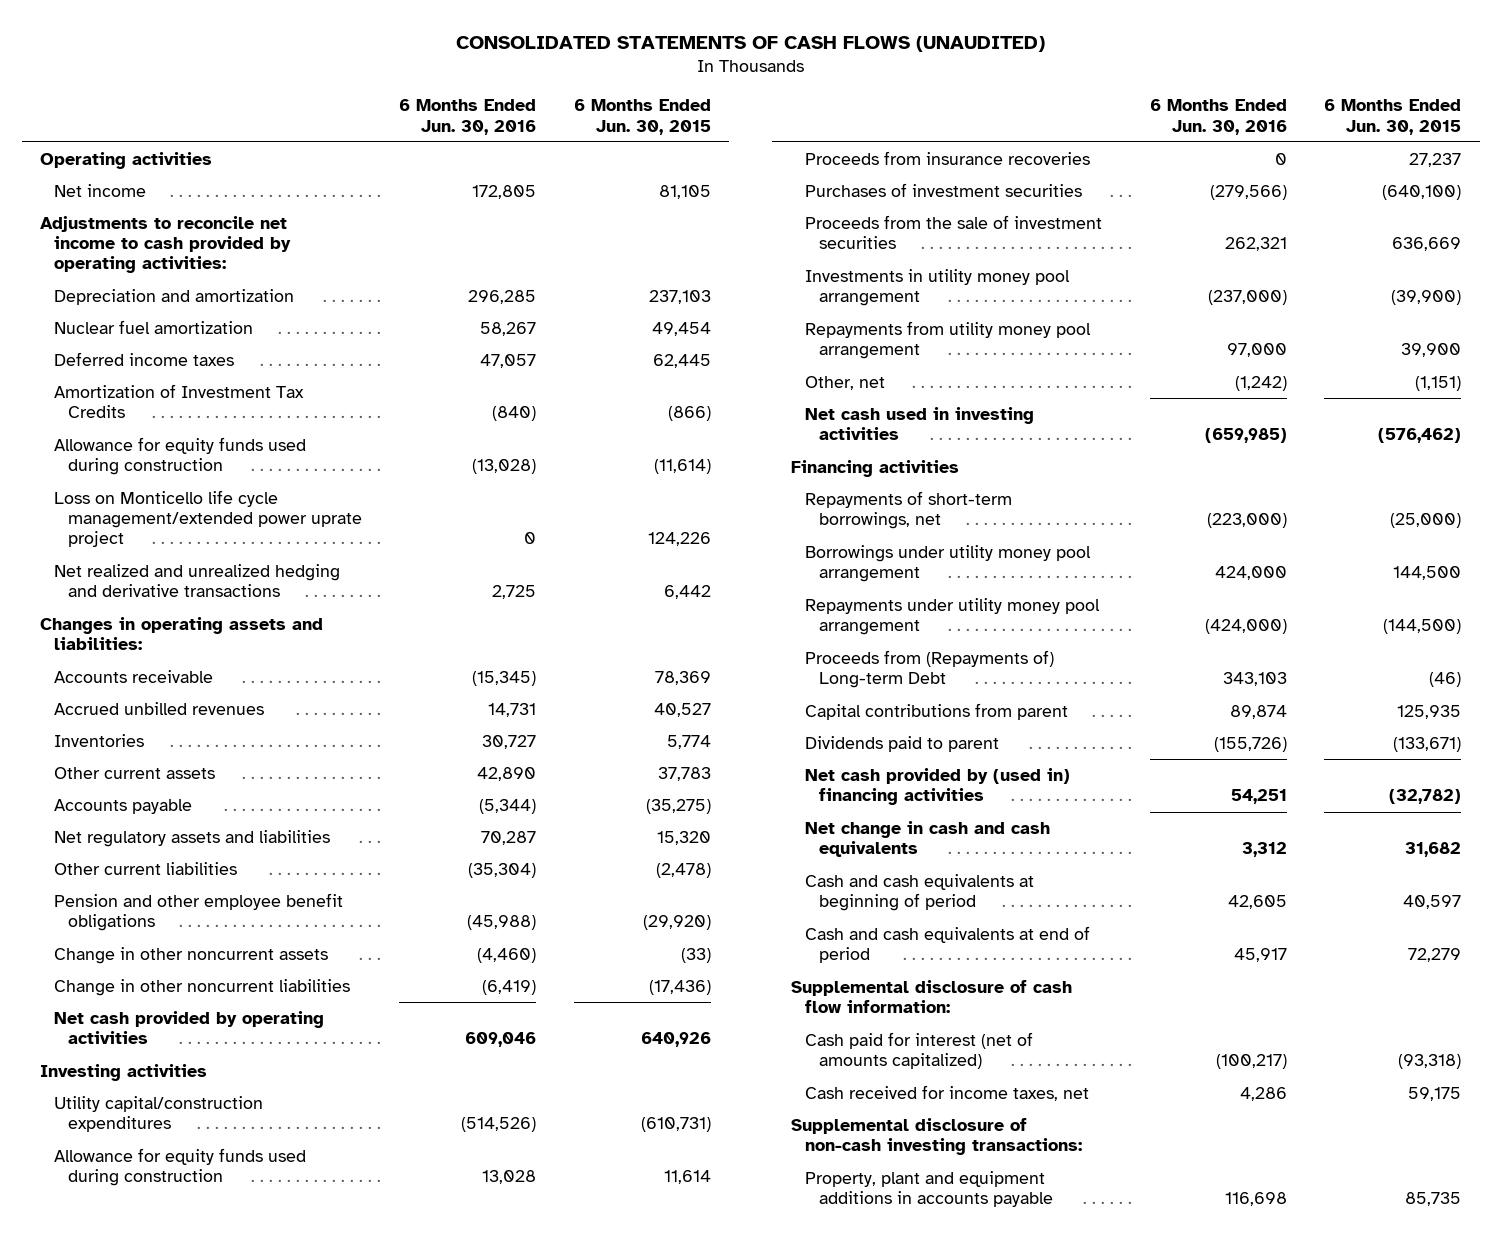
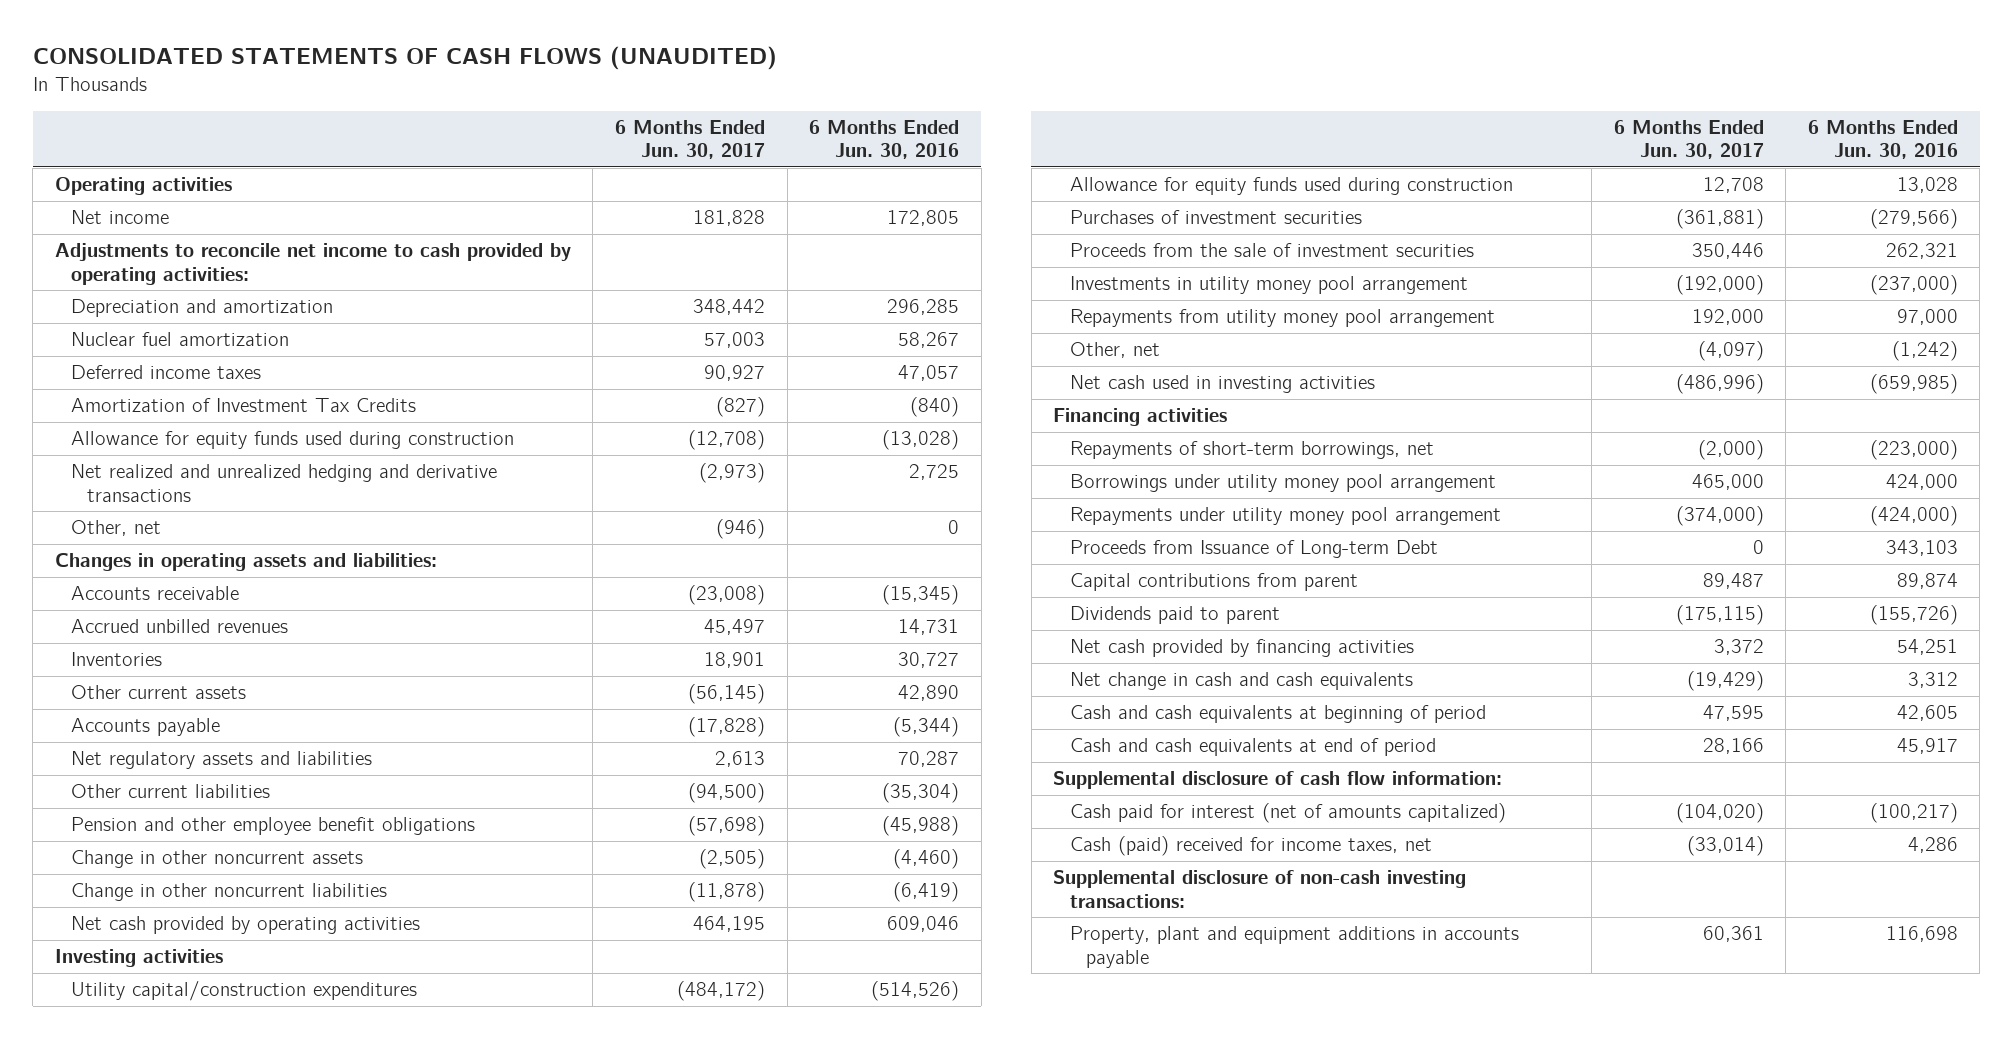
[573,99,711,135] 6 Months Ended Jun. 30, 2015 -> none
none -> [614,120,765,160] 6 Months Ended Jun. 30, 2017
[54,490,363,548] Loss on Monticello life cycle management/extended power uprate project -> none
none -> [71,520,162,537] Other, net
[805,151,1091,166] Proceeds from insurance recoveries -> none
[805,650,1055,689] Proceeds from (Repayments of) Long-term Debt -> [1069,540,1438,559] Proceeds from Issuance of Long-term Debt
[805,768,1071,806] Net cash provided by (used in) financing activities -> [1069,639,1414,658] Net cash provided by financing activities
[805,1085,1090,1102] Cash received for income taxes, net -> [1069,836,1432,857] Cash (paid) received for income taxes, net

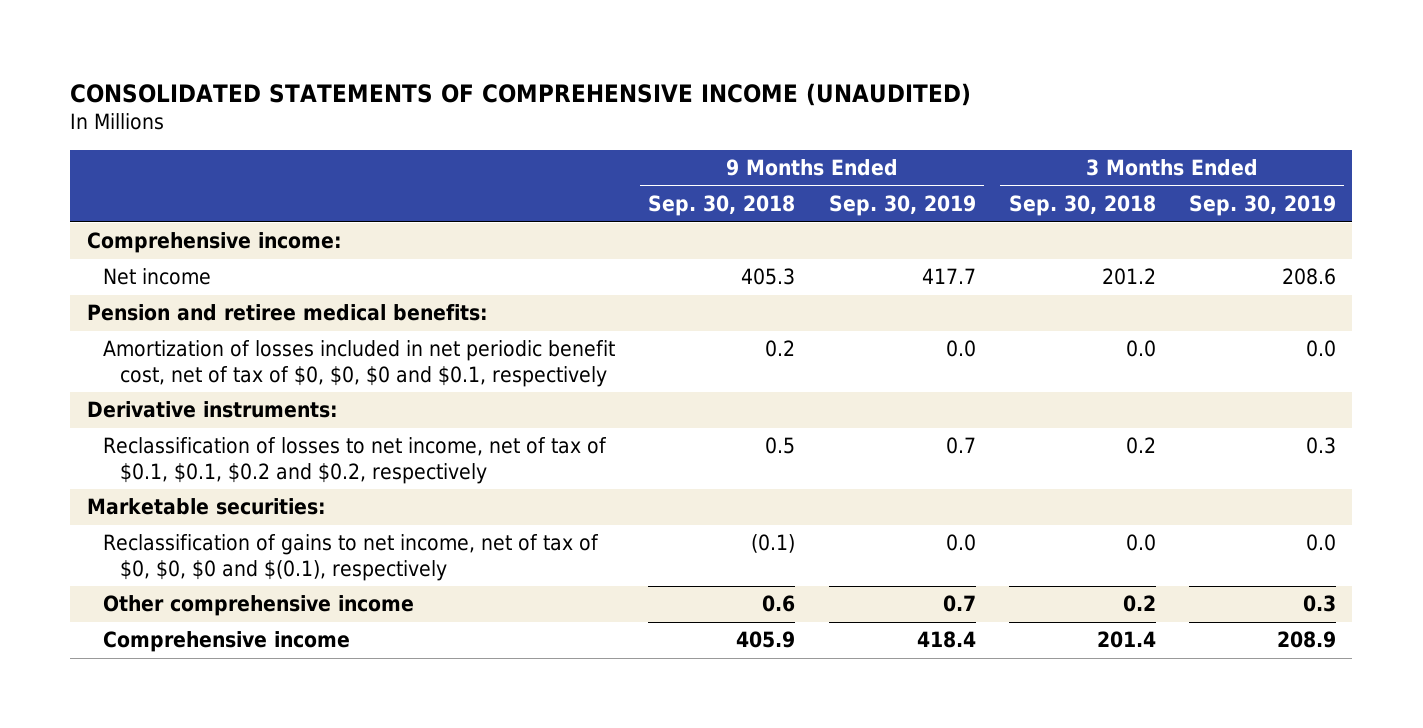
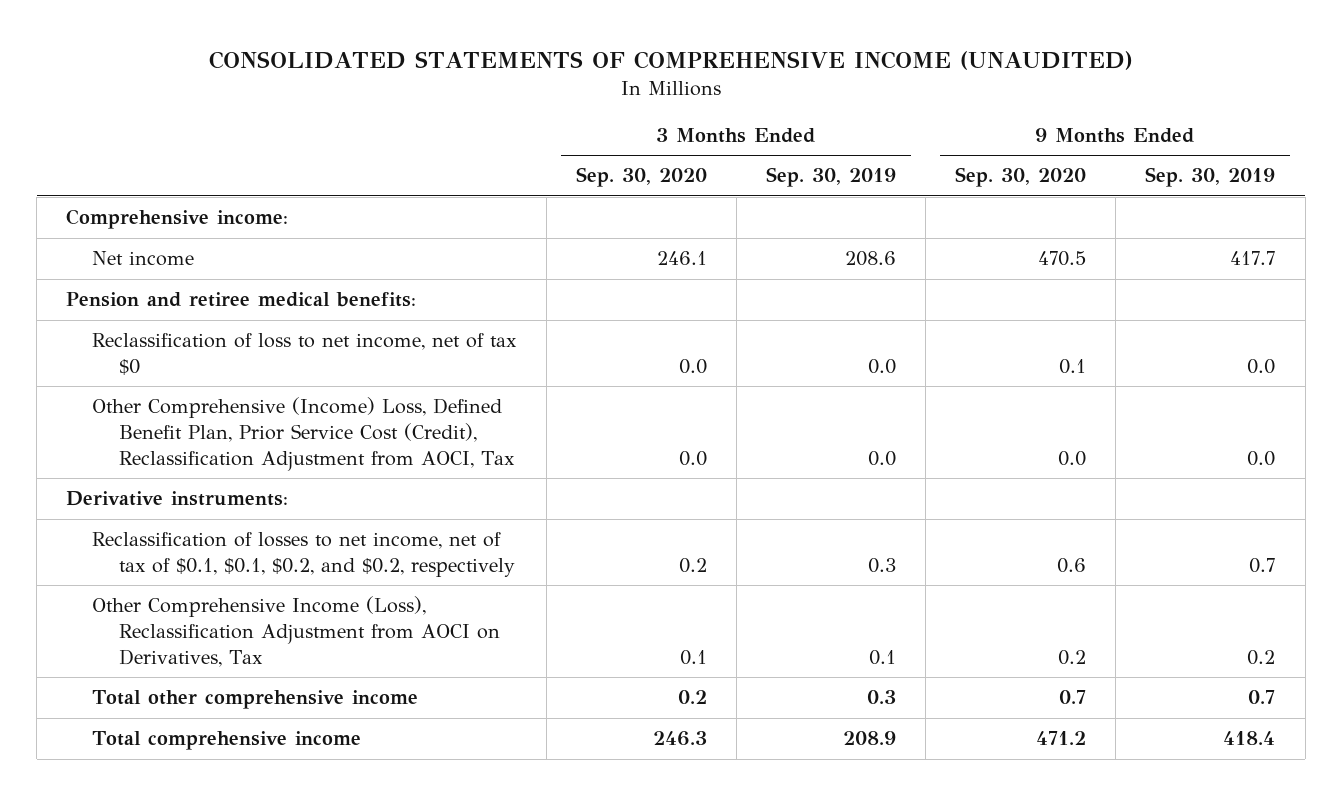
[648,195,796,217] Sep. 30, 2018 -> none
[1008,195,1156,217] Sep. 30, 2018 -> none
none -> [575,167,707,188] Sep. 30, 2020
none -> [955,167,1087,188] Sep. 30, 2020
[103,340,616,387] Amortization of losses included in net periodic benefit cost, net of tax of $0, $0, $0 and $0.1, respectively -> [92,333,518,375] Reclassification of loss to net income, net of tax $0
none -> [92,397,515,471] Other Comprehensive (Income) Loss, Defined Benefit Plan, Prior Service Cost (Credit), Reclassification Adjustment from AOCI, Tax
[86,498,326,516] Marketable securities: -> none
[103,534,600,581] Reclassification of gains to net income, net of tax of $0, $0, $0 and $(0.1), respectively -> none
[103,437,608,484] Reclassification of losses to net income, net of tax of $0.1, $0.1, $0.2 and $0.2, respectively -> [92,532,515,577] Reclassification of losses to net income, net of tax of $0.1, $0.1, $0.2, and $0.2, respectively
none -> [92,596,500,667] Other Comprehensive Income (Loss), Reclassification Adjustment from AOCI on Derivatives, Tax
[103,595,415,617] Other comprehensive income -> [92,690,419,710] Total other comprehensive income
[103,631,351,653] Comprehensive income -> [92,731,362,751] Total comprehensive income

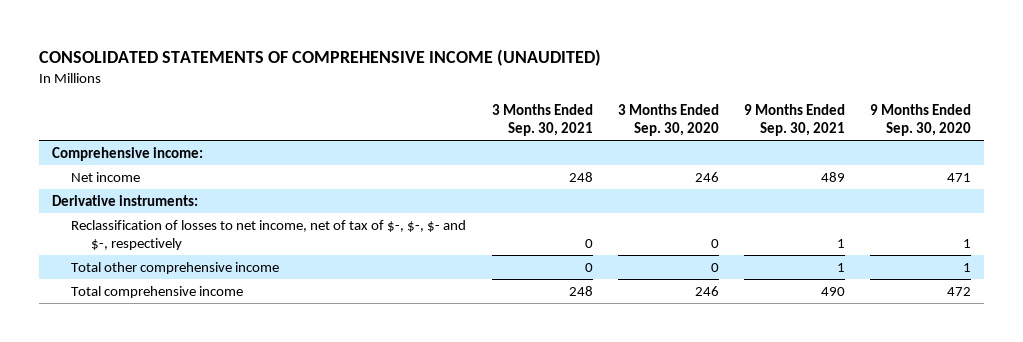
[765,167,896,188] Sep. 30, 2019 -> none
[1145,167,1276,188] Sep. 30, 2019 -> none
none -> [491,103,593,137] 3 Months Ended Sep. 30, 2021
none -> [744,103,846,137] 9 Months Ended Sep. 30, 2021
[66,292,417,308] Pension and retiree medical benefits: -> none
[92,333,518,375] Reclassification of loss to net income, net of tax $0 -> none
[92,397,515,471] Other Comprehensive (Income) Loss, Defined Benefit Plan, Prior Service Cost (Credit), Reclassification Adjustment from AOCI, Tax -> none
[656,251,707,266] 246.1 -> [694,171,719,182] 246
[1038,251,1087,267] 470.5 -> [947,172,972,182] 471
[92,596,500,667] Other Comprehensive Income (Loss), Reclassification Adjustment from AOCI on Derivatives, Tax -> none
[92,532,515,577] Reclassification of losses to net income, net of tax of $0.1, $0.1, $0.2, and $0.2, respectively -> [71,219,467,251] Reclassification of losses to net income, net of tax of $-, $-, $- and $-, respectively
[678,557,707,573] 0.2 -> [710,239,719,249] 0
[1057,557,1087,573] 0.6 -> [963,239,972,249] 1
[677,690,707,705] 0.2 -> [710,262,719,272] 0
[1059,690,1087,705] 0.7 -> [963,262,972,272] 1
[652,731,707,747] 246.3 -> [694,285,719,296] 246
[1036,731,1087,746] 471.2 -> [947,286,972,296] 472

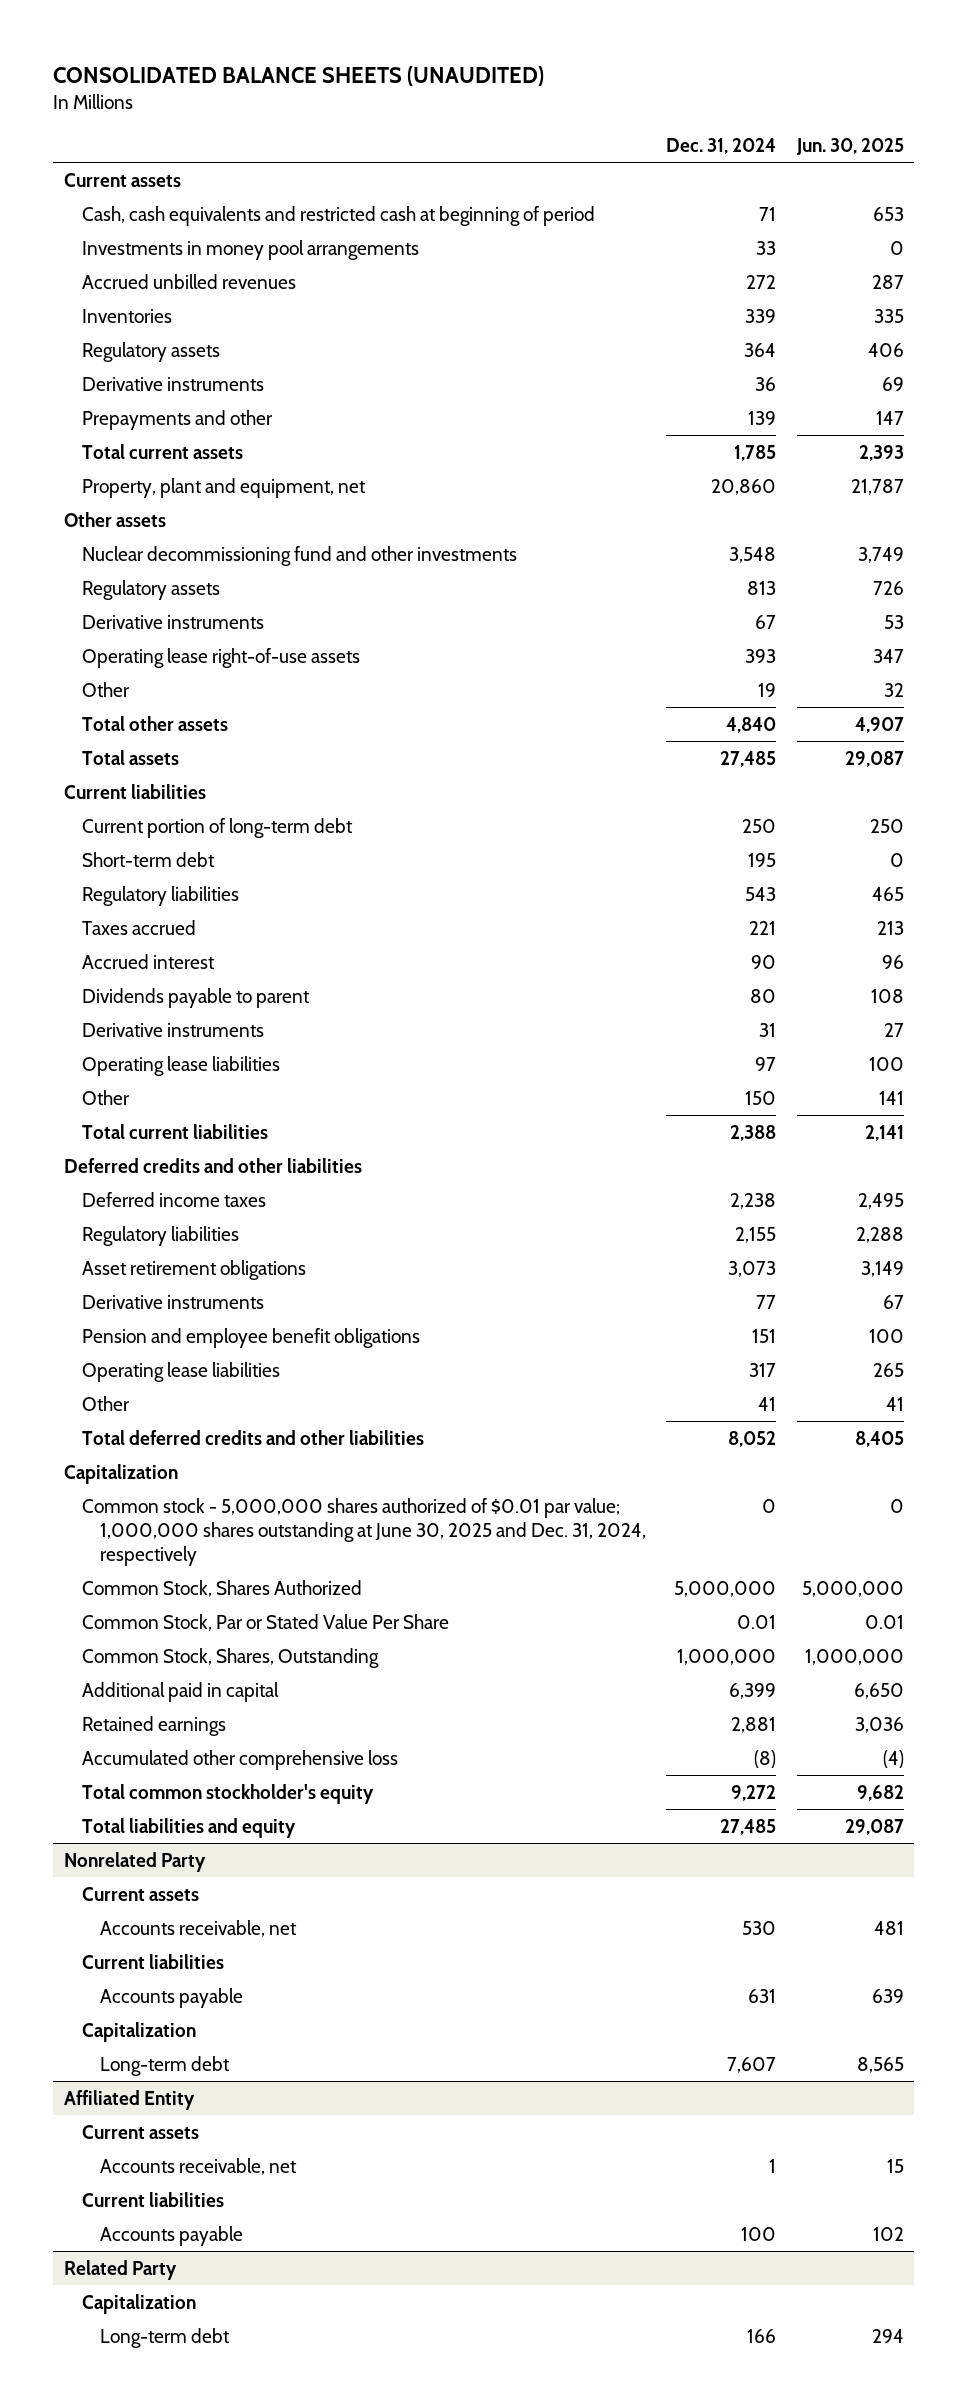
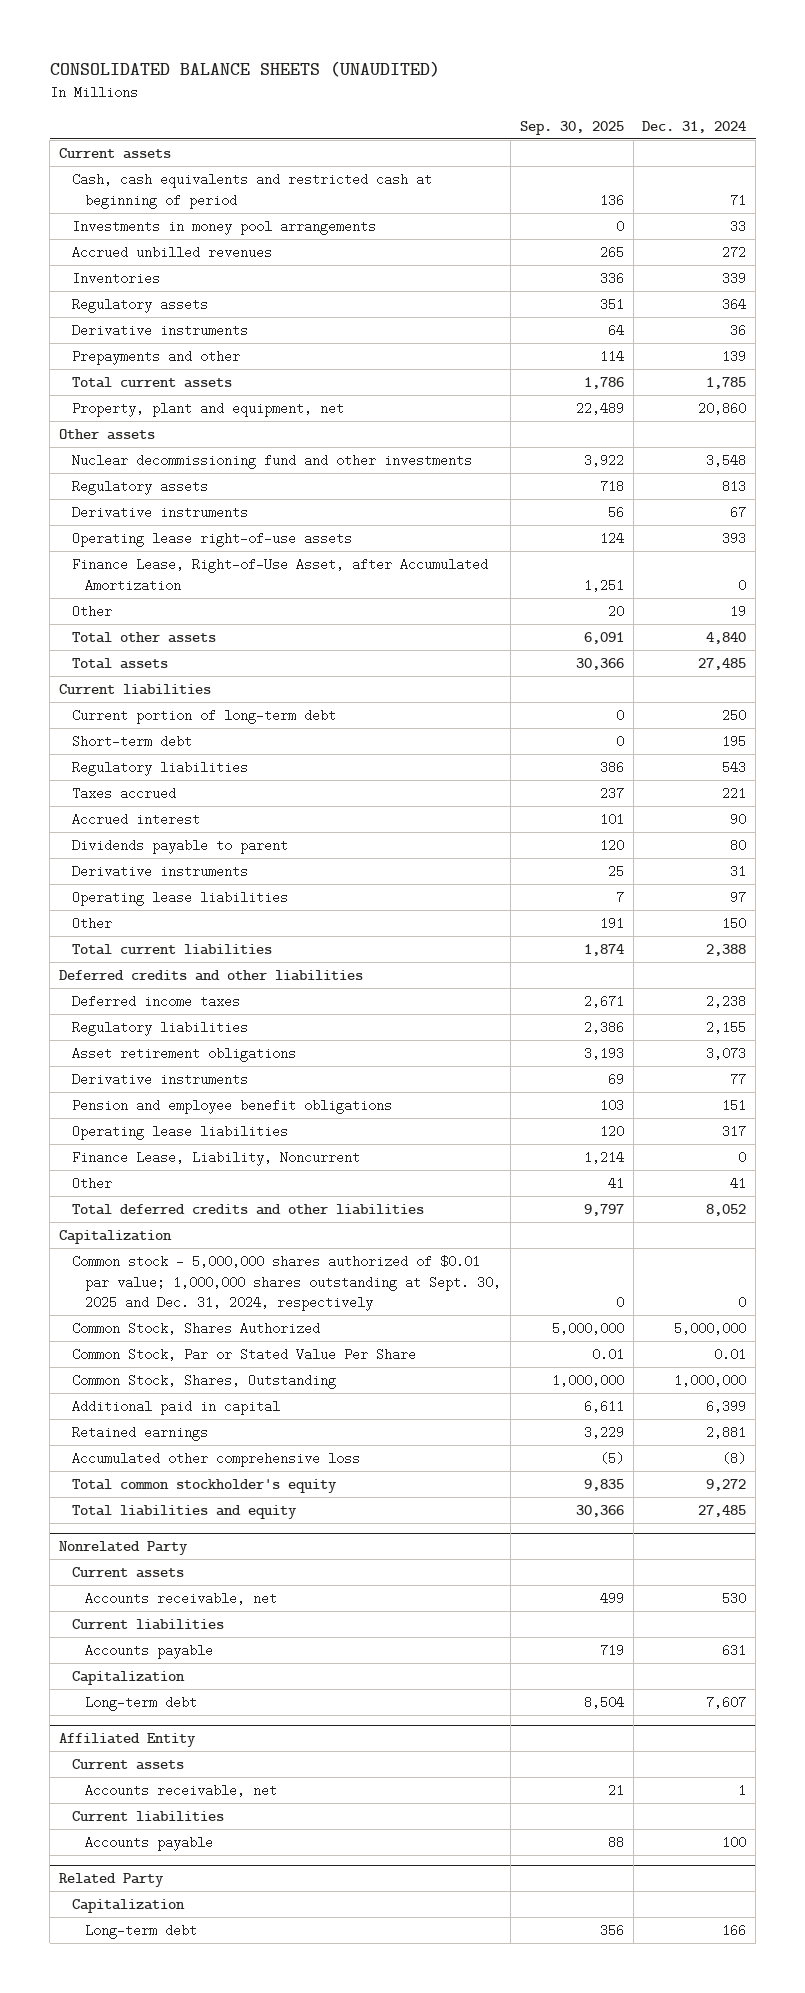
[795,137,904,155] Jun. 30, 2025 -> none
none -> [519,120,624,135] Sep. 30, 2025
none -> [71,557,488,592] Finance Lease, Right-of-Use Asset, after Accumulated Amortization
none -> [71,1150,360,1166] Finance Lease, Liability, Noncurrent
[81,1497,646,1567] Common stock - 5,000,000 shares authorized of $0.01 par value; 1,000,000 shares outstanding at June 30, 2025 and Dec. 31, 2024, respectively -> [71,1254,501,1312] Common stock - 5,000,000 shares authorized of $0.01 par value; 1,000,000 shares outstanding at Sept. 30, 2025 and Dec. 31, 2024, respectively

